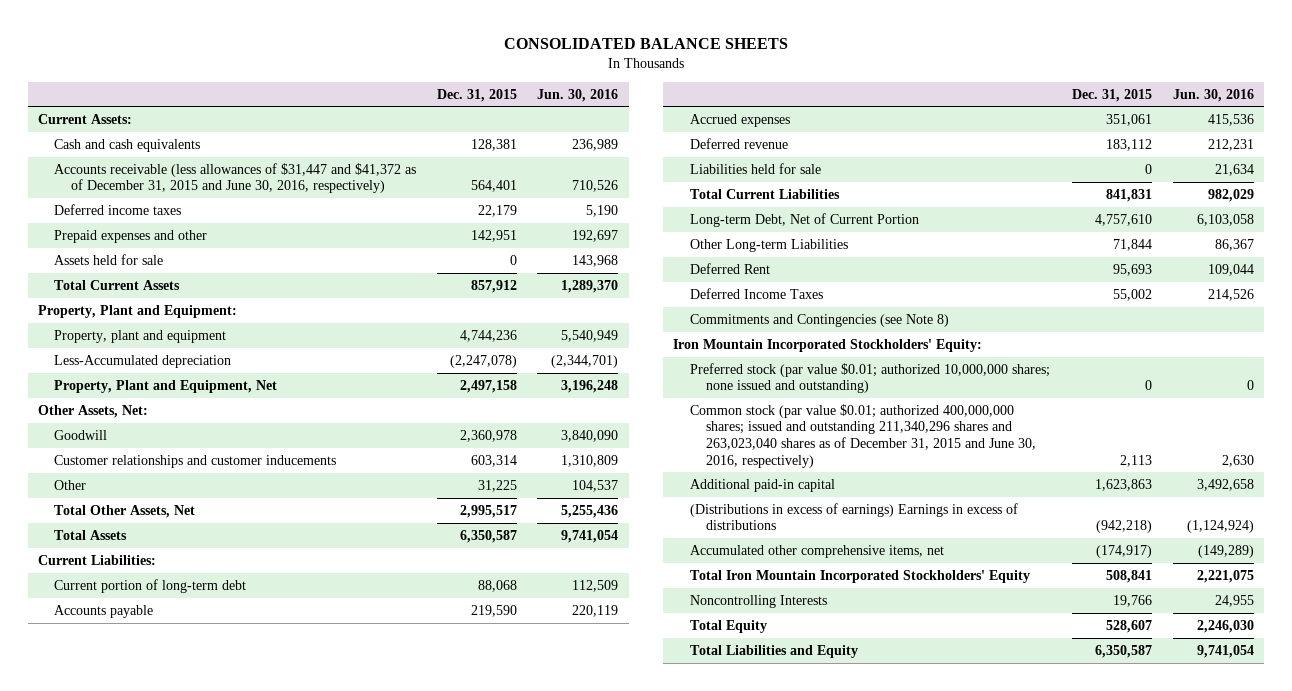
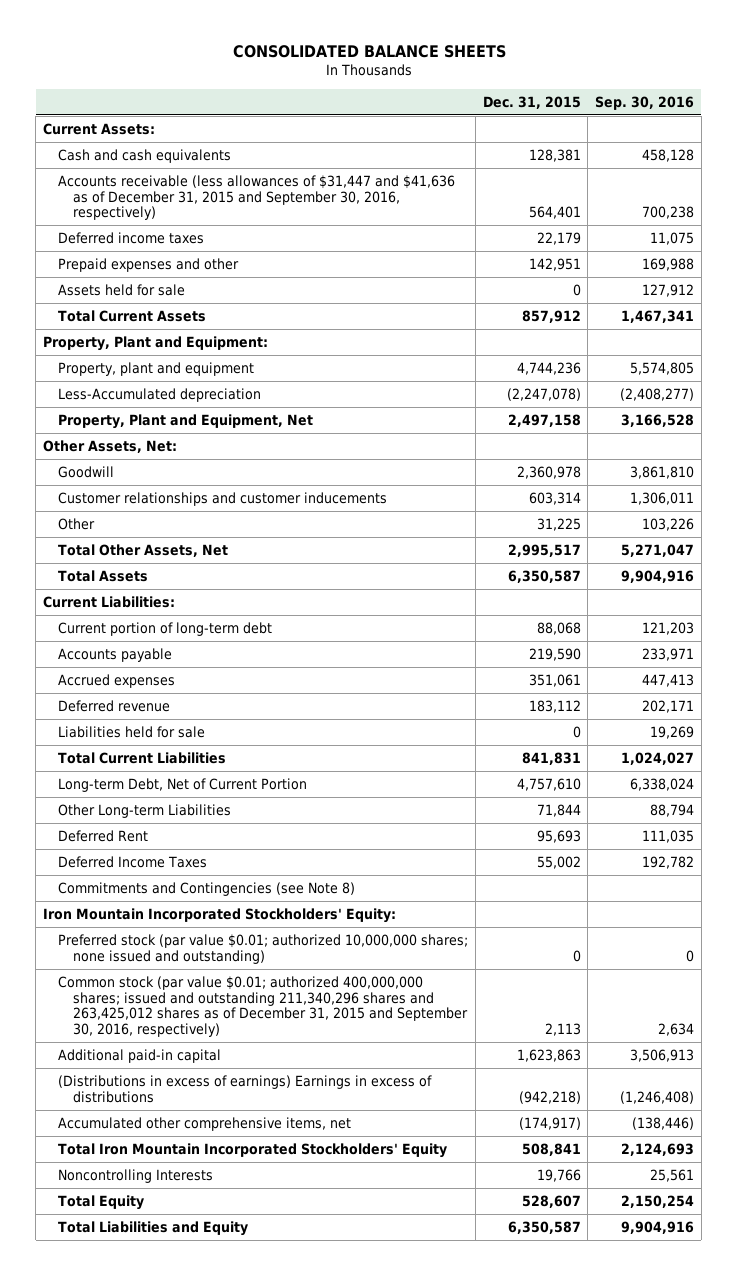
[537,88,619,102] Jun. 30, 2016 -> none
none -> [595,95,695,110] Sep. 30, 2016
[54,162,417,194] Accounts receivable (less allowances of $31,447 and $41,372 as of December 31, 2015 and June 30, 2016, respectively) -> [57,174,455,221] Accounts receivable (less allowances of $31,447 and $41,636 as of December 31, 2015 and September 30, 2016, respectively)
[689,403,1037,468] Common stock (par value $0.01; authorized 400,000,000 shares; issued and outstanding 211,340,296 shares and 263,023,040 shares as of December 31, 2015 and June 30, 2016, respectively) -> [57,975,468,1037] Common stock (par value $0.01; authorized 400,000,000 shares; issued and outstanding 211,340,296 shares and 263,425,012 shares as of December 31, 2015 and September 30, 2016, respectively)

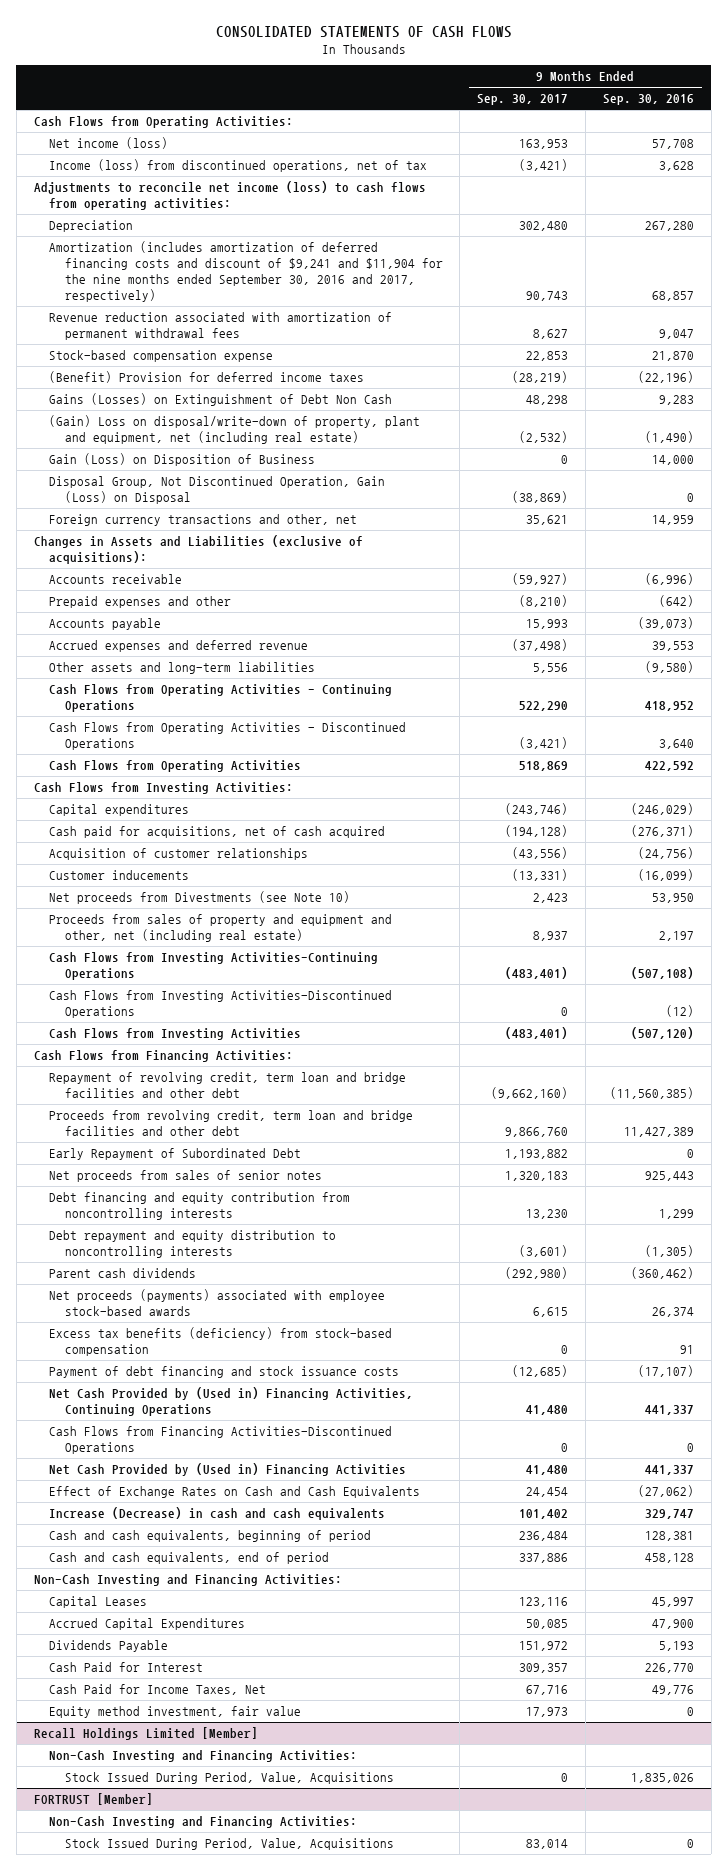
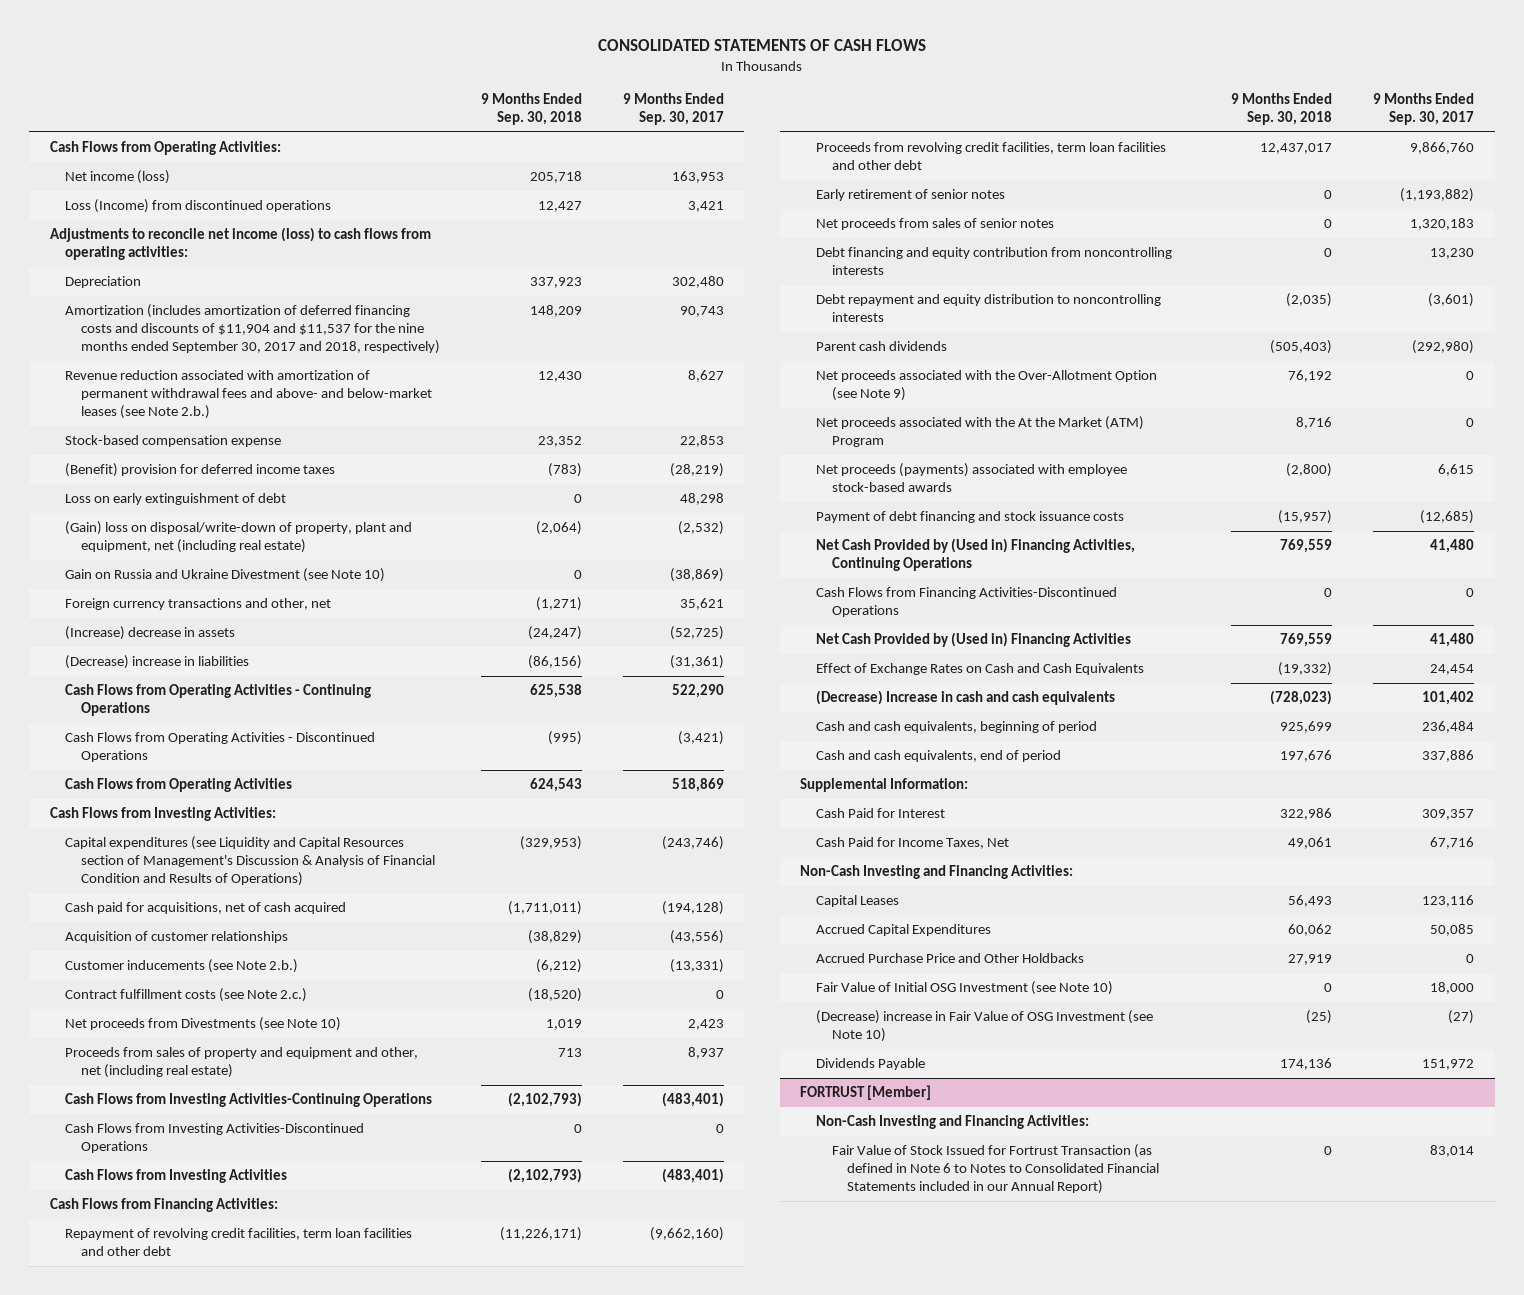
[602,94,694,106] Sep. 30, 2016 -> none
none -> [480,93,582,126] 9 Months Ended Sep. 30, 2018
[49,158,428,172] Income (loss) from discontinued operations, net of tax -> [65,199,332,214] Loss (Income) from discontinued operations
[519,158,569,171] (3,421) -> [687,201,724,213] 3,421
[49,240,443,302] Amortization (includes amortization of deferred financing costs and discount of $9,241 and $11,904 for the nine months ended September 30, 2016 and 2017, respectively) -> [65,304,440,354] Amortization (includes amortization of deferred financing costs and discounts of $11,904 and $11,537 for the nine months ended September 30, 2017 and 2018, respectively)
[49,311,393,340] Revenue reduction associated with amortization of permanent withdrawal fees -> [65,370,432,419] Revenue reduction associated with amortization of permanent withdrawal fees and above- and below-market leases (see Note 2.b.)
[49,452,316,466] Gain (Loss) on Disposition of Business -> none
[49,370,365,383] (Benefit) Provision for deferred income taxes -> [65,463,336,478] (Benefit) provision for deferred income taxes
[49,392,393,406] Gains (Losses) on Extinguishment of Debt Non Cash -> [65,493,287,506] Loss on early extinguishment of debt
[49,414,421,444] (Gain) Loss on disposal/write-down of property, plant and equipment, net (including real estate) -> [65,521,413,553] (Gain) loss on disposal/write-down of property, plant and equipment, net (including real estate)
[49,475,386,504] Disposal Group, Not Discontinued Operation, Gain (Loss) on Disposal -> [65,568,386,583] Gain on Russia and Ukraine Divestment (see Note 10)
[33,534,363,564] Changes in Assets and Liabilities (exclusive of acquisitions): -> none
[49,573,183,584] Accounts receivable -> none
[49,595,232,608] Prepaid expenses and other -> none
[49,617,162,630] Accounts payable -> none
[49,639,309,652] Accrued expenses and deferred revenue -> none
[49,661,316,674] Other assets and long-term liabilities -> none
none -> [65,626,236,641] (Increase) decrease in assets
none -> [65,655,250,670] (Decrease) increase in liabilities
[49,803,190,816] Capital expenditures -> [65,836,435,886] Capital expenditures (see Liquidity and Capital Resources section of Management's Discussion & Analysis of Financial Condition and Results of Operations)
[49,869,190,880] Customer inducements -> [65,959,299,974] Customer inducements (see Note 2.b.)
none -> [65,988,308,1003] Contract fulfillment costs (see Note 2.c.)
[49,1071,407,1098] Repayment of revolving credit, term loan and bridge facilities and other debt -> [65,1228,413,1256] Repayment of revolving credit facilities, term loan facilities and other debt
[49,1109,414,1136] Proceeds from revolving credit, term loan and bridge facilities and other debt -> [815,142,1166,170] Proceeds from revolving credit facilities, term loan facilities and other debt
[49,1147,302,1160] Early Repayment of Subordinated Debt -> [815,189,1005,202] Early retirement of senior notes
[505,1148,569,1159] 1,193,882 -> [1400,188,1475,203] (1,193,882)
none -> [815,370,1157,401] Net proceeds associated with the Over-Allotment Option (see Note 9)
none -> [815,416,1144,447] Net proceeds associated with the At the Market (ATM) Program
[49,1326,393,1356] Excess tax benefits (deficiency) from stock-based compensation -> none
[49,1506,386,1520] Increase (Decrease) in cash and cash equivalents -> [815,690,1115,706] (Decrease) Increase in cash and cash equivalents
none -> [800,778,969,793] Supplemental Information:
[49,1661,204,1672] Cash Paid for Interest -> [815,808,945,819] Cash Paid for Interest
[49,1683,267,1695] Cash Paid for Income Taxes, Net -> [815,837,1009,850] Cash Paid for Income Taxes, Net
none -> [815,953,1084,964] Accrued Purchase Price and Other Holdbacks
none -> [815,981,1113,996] Fair Value of Initial OSG Investment (see Note 10)
none -> [815,1010,1153,1042] (Decrease) increase in Fair Value of OSG Investment (see Note 10)
[49,1705,302,1718] Equity method investment, fair value -> none
[33,1726,258,1740] Recall Holdings Limited [Member] -> none
[49,1749,358,1762] Non-Cash Investing and Financing Activities: -> none
[64,1771,394,1784] Stock Issued During Period, Value, Acquisitions -> none
[64,1837,394,1850] Stock Issued During Period, Value, Acquisitions -> [831,1144,1160,1194] Fair Value of Stock Issued for Fortrust Transaction (as defined in Note 6 to Notes to Consolidated Financial Statements included in our Annual Report)

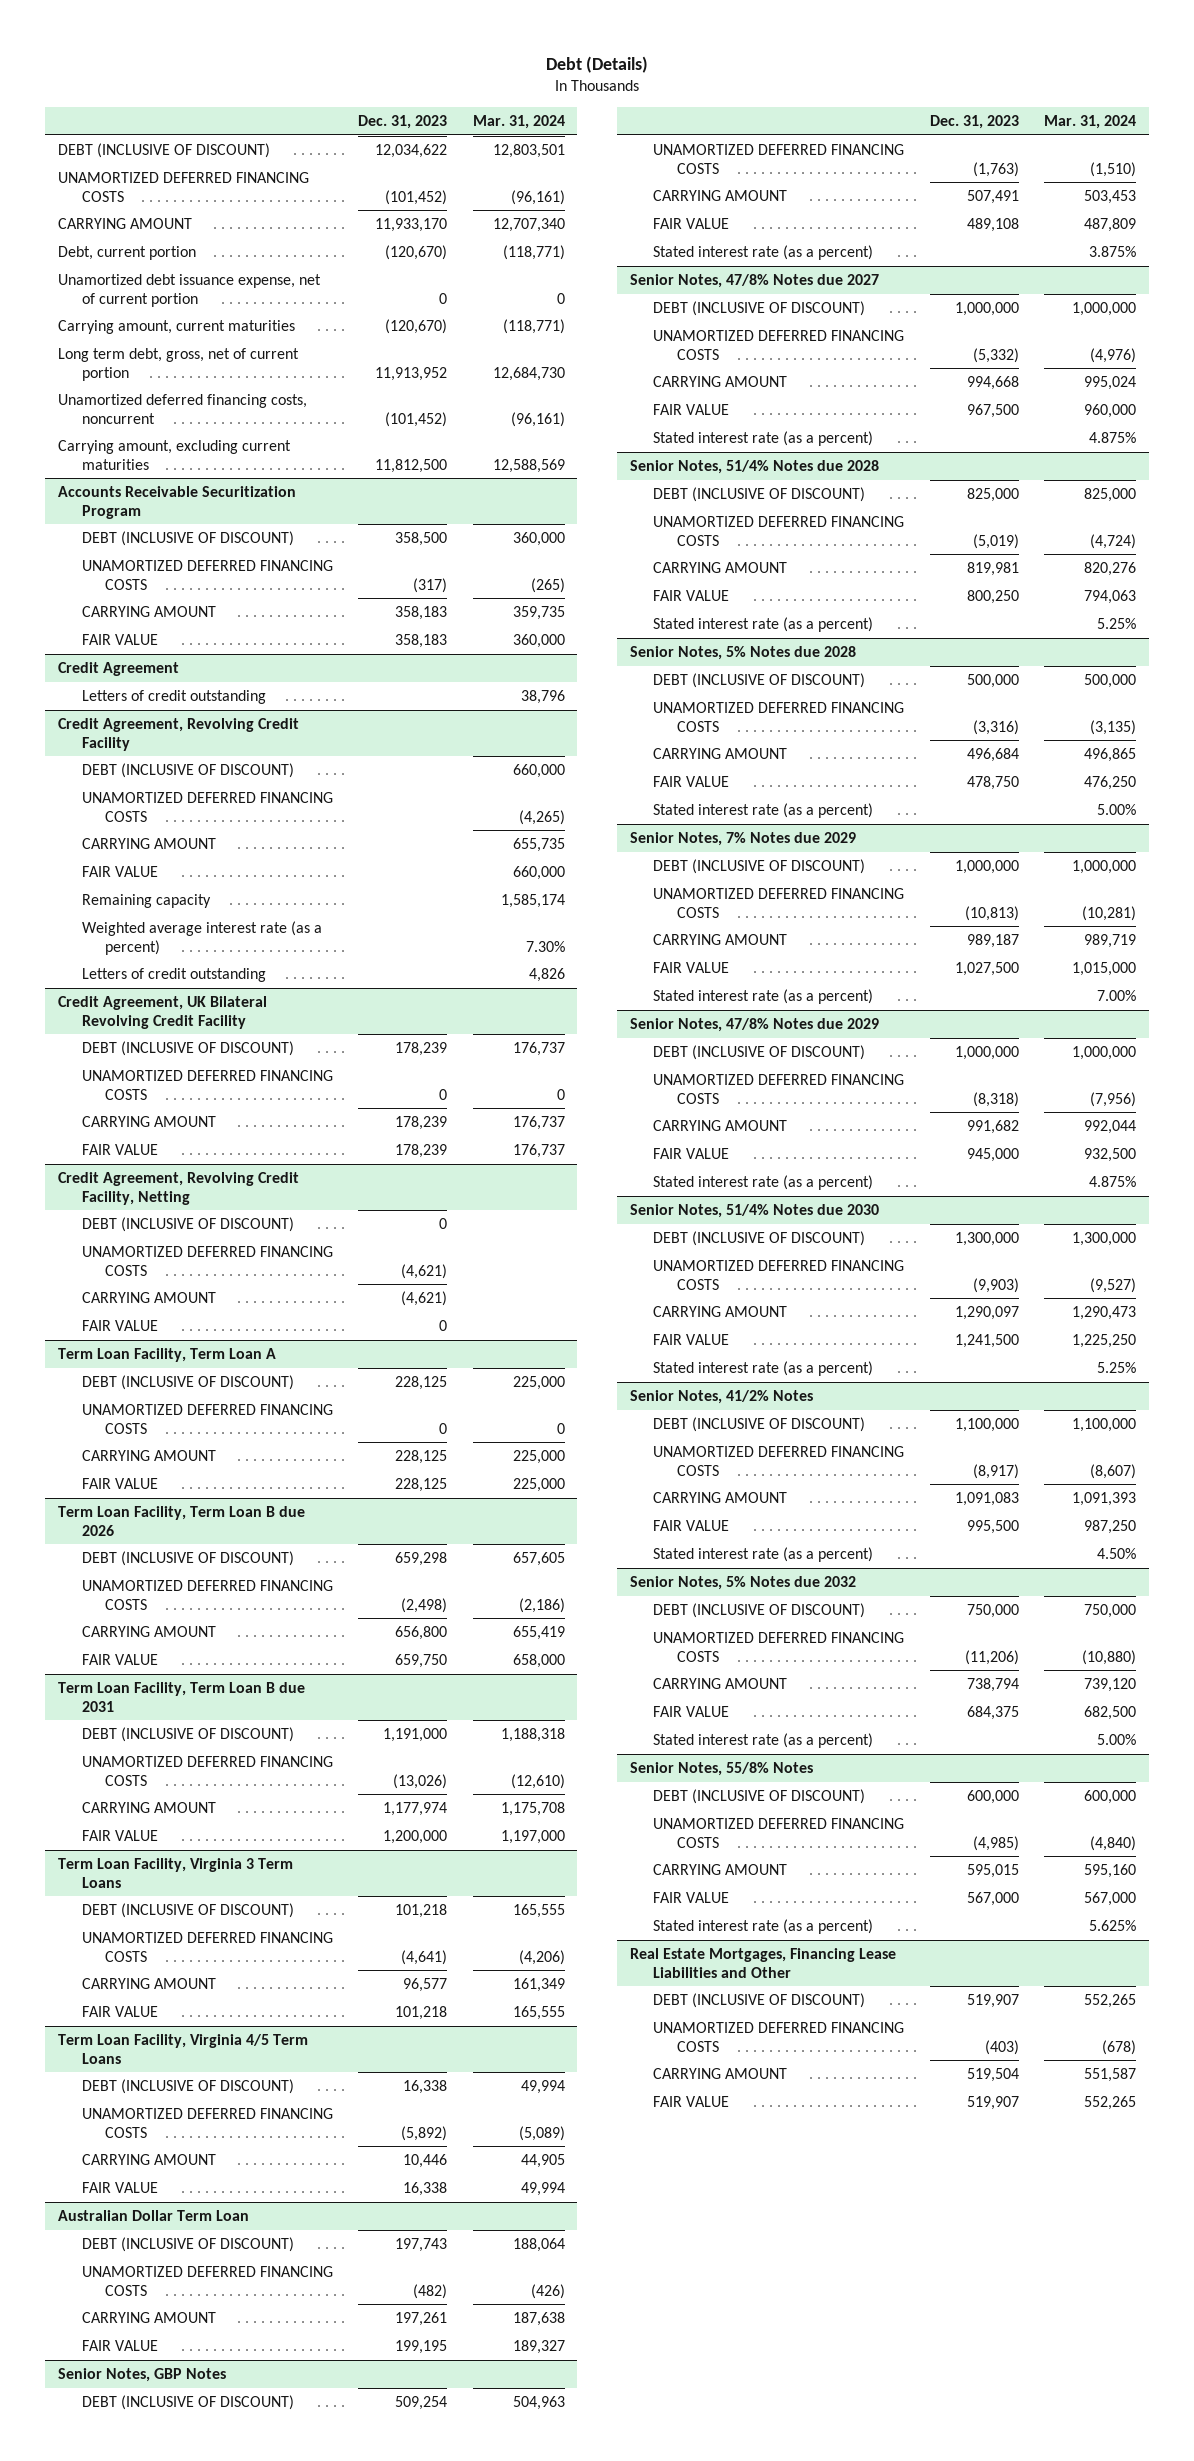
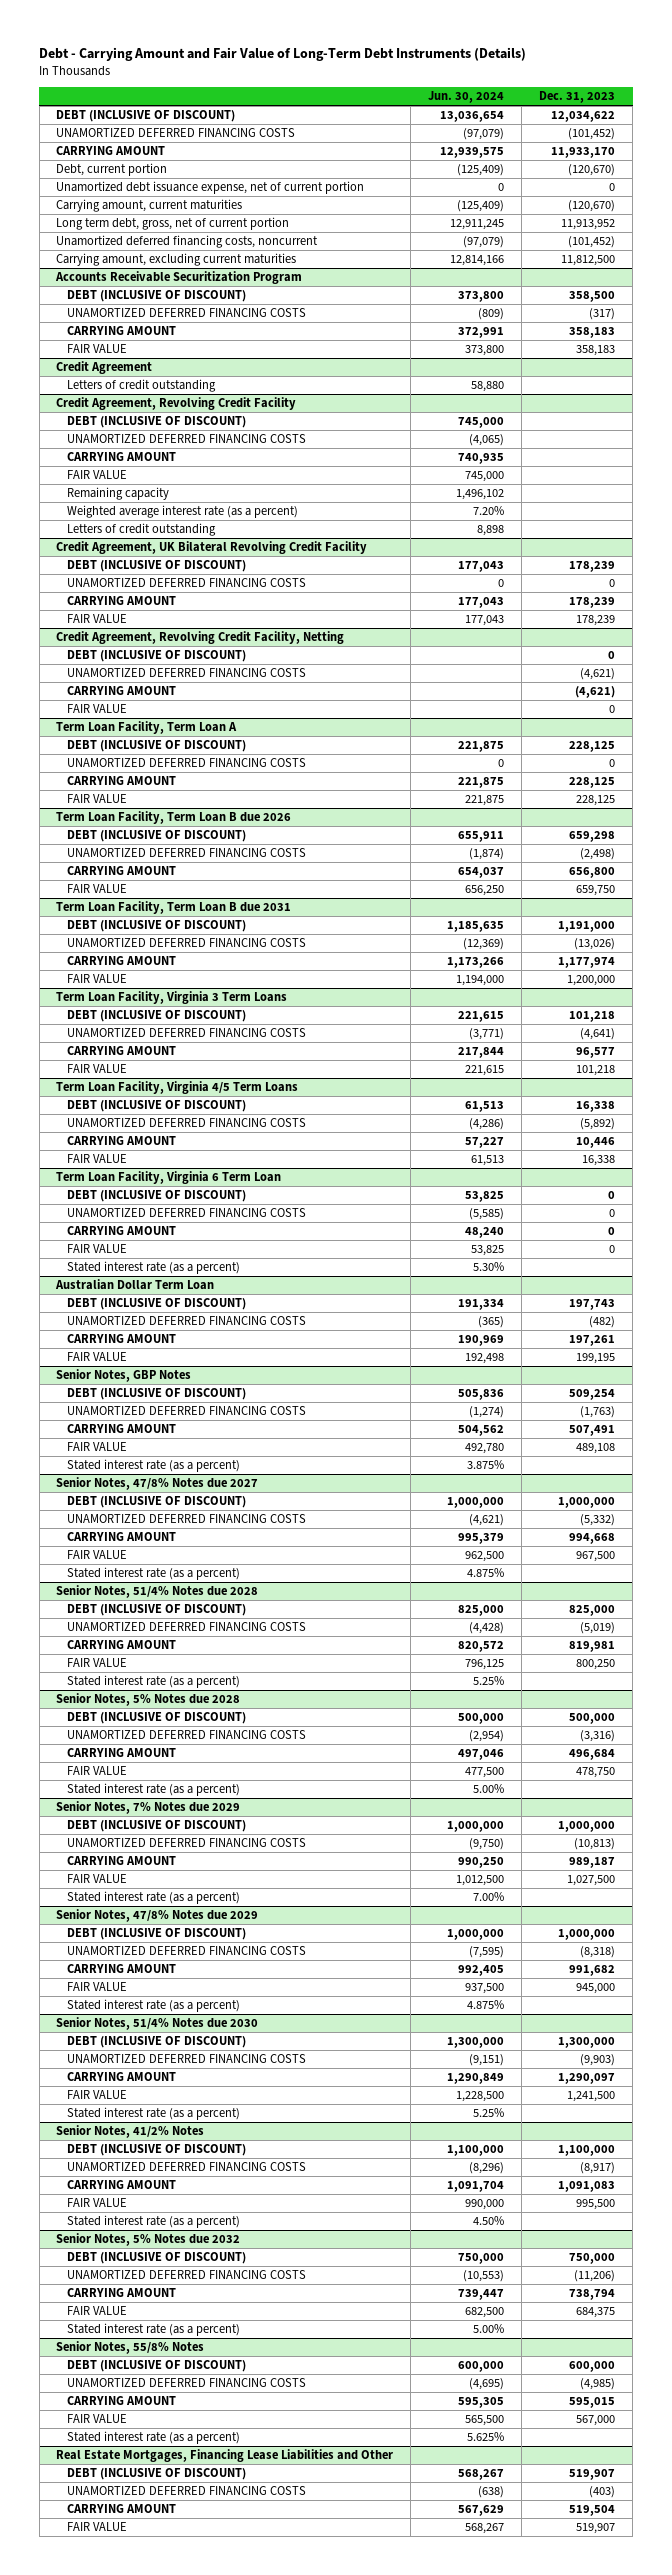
[546,55,649,73] Debt (Details) -> [39,47,527,62] Debt - Carrying Amount and Fair Value of Long-Term Debt Instruments (Details)
[472,114,565,129] Mar. 31, 2024 -> none
none -> [428,91,505,104] Jun. 30, 2024
none -> [56,1171,282,1185] Term Loan Facility, Virginia 6 Term Loan
none -> [67,1190,247,1203] DEBT (INCLUSIVE OF DISCOUNT)
none -> [67,1208,307,1218] UNAMORTIZED DEFERRED FINANCING COSTS
none -> [67,1226,177,1236] CARRYING AMOUNT
none -> [67,1244,128,1254] FAIR VALUE
none -> [67,1261,241,1275] Stated interest rate (as a percent)

